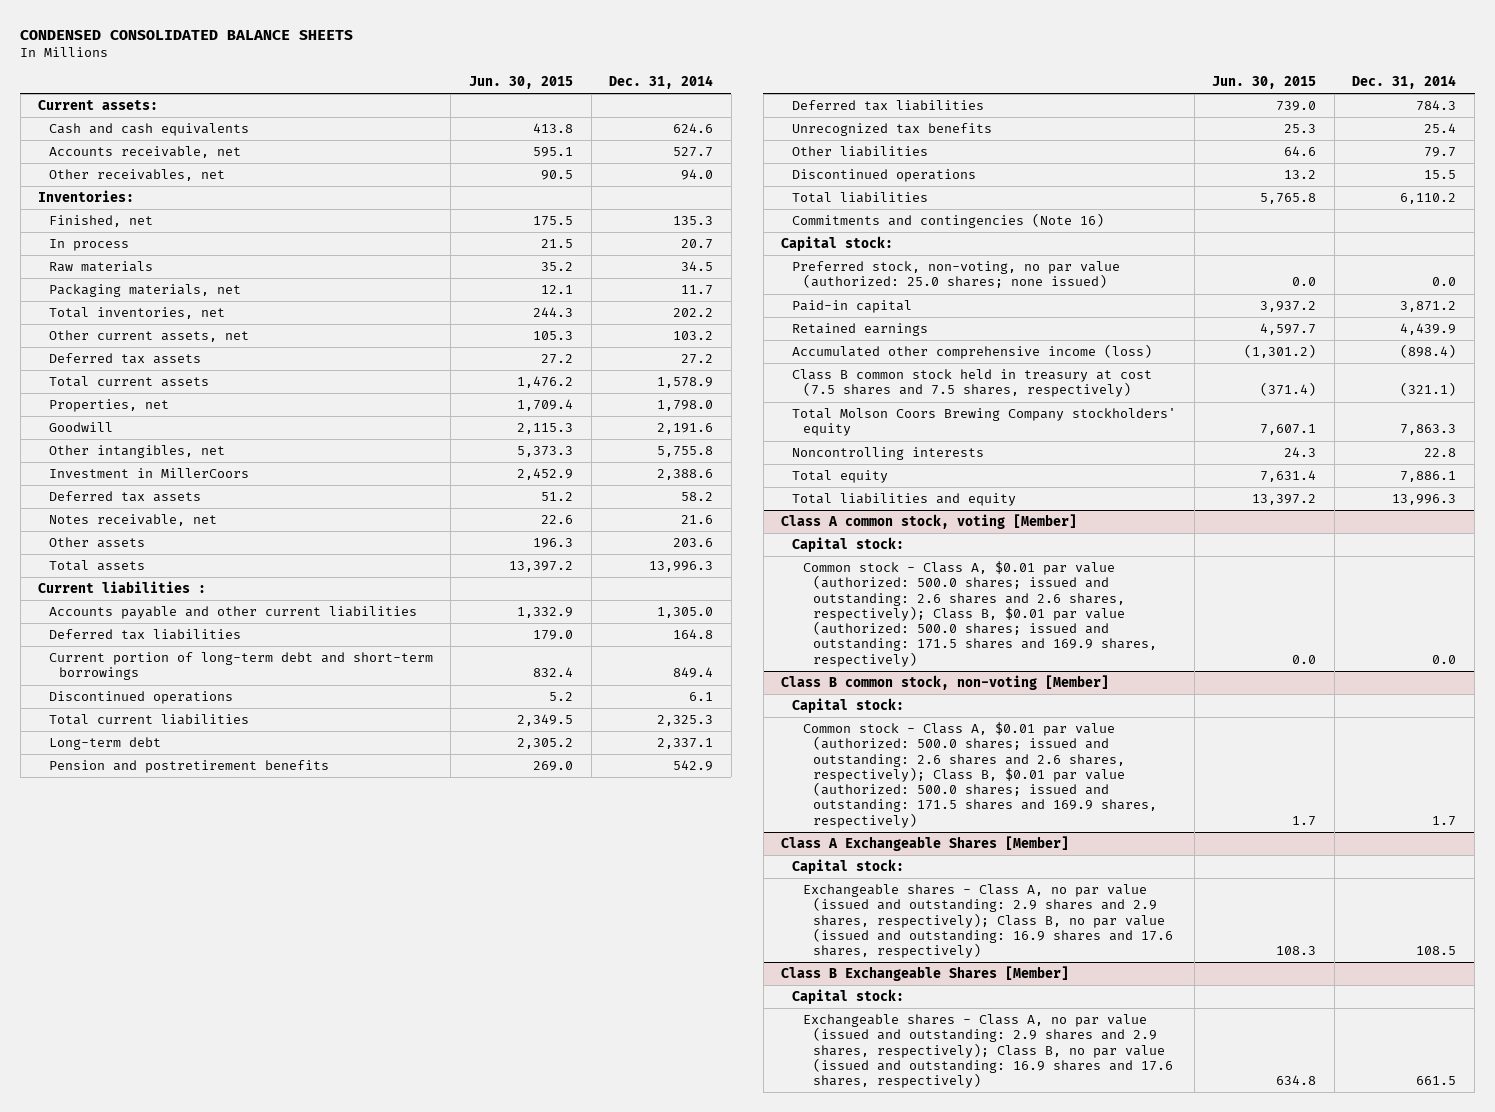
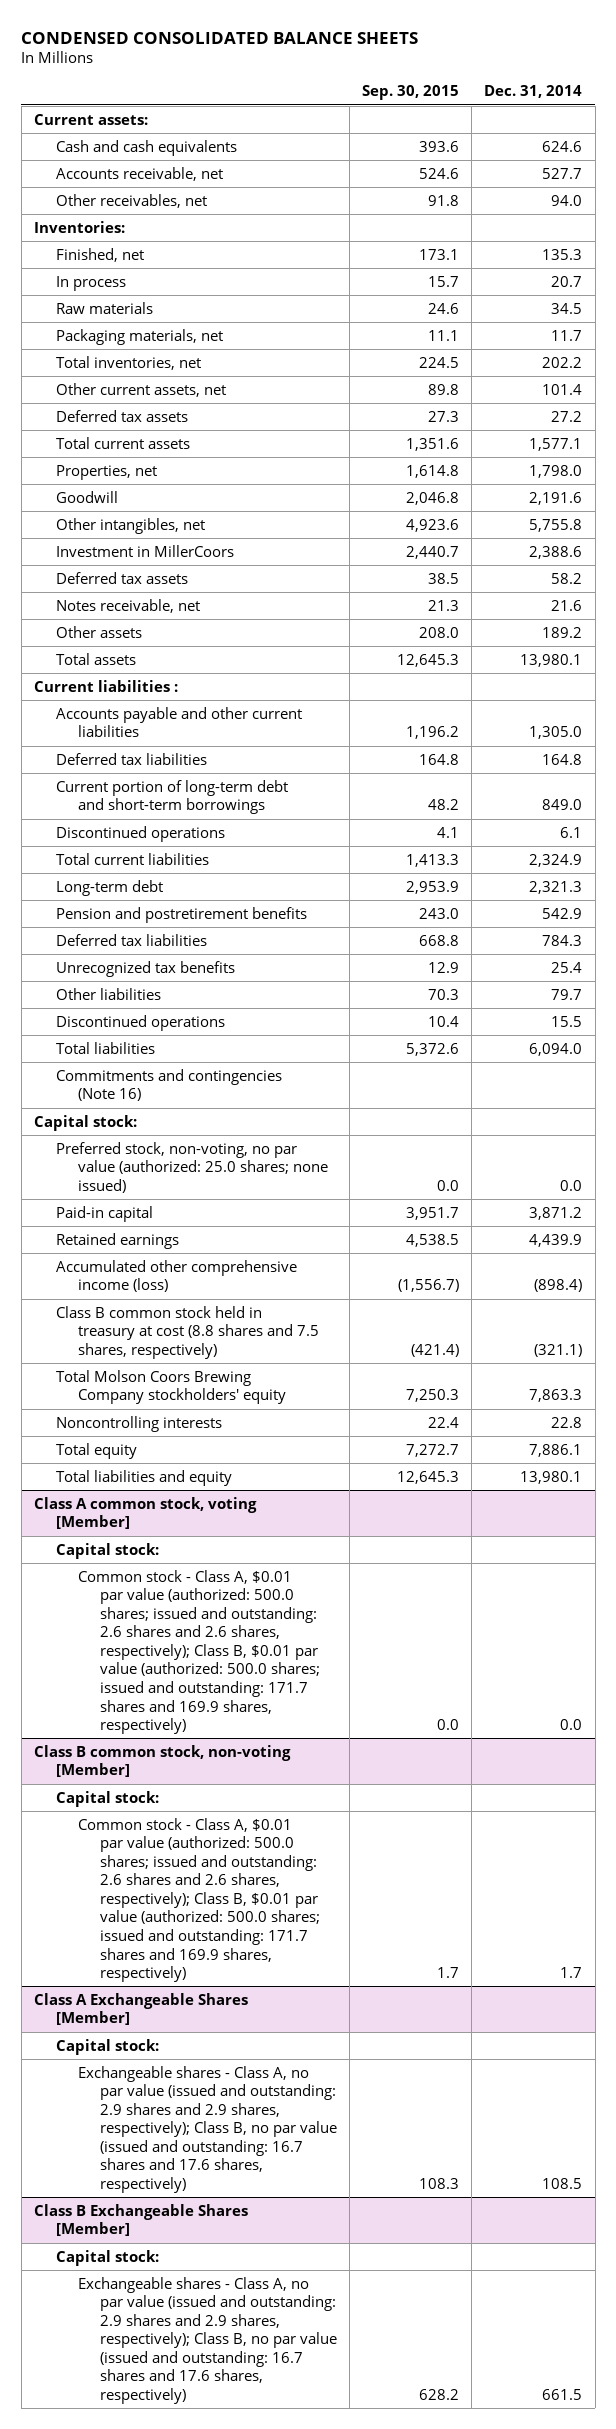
[469,76,574,90] Jun. 30, 2015 -> none
none -> [362,85,460,101] Sep. 30, 2015
[673,331,714,341] 103.2 -> [542,383,583,395] 101.4
[657,377,714,389] 1,578.9 -> [529,437,583,451] 1,577.1
[673,538,714,548] 203.6 -> [542,626,583,638] 189.2
[649,561,714,573] 13,996.3 -> [520,653,583,667] 13,980.1
[673,667,714,679] 849.4 -> [542,799,583,811] 849.0
[657,715,714,727] 2,325.3 -> [529,853,583,867] 2,324.9
[657,738,714,750] 2,337.1 -> [529,880,583,894] 2,321.3
[1400,193,1457,205] 6,110.2 -> [529,1042,583,1056] 6,094.0
[791,369,1152,398] Class B common stock held in treasury at cost (7.5 shares and 7.5 shares, respectively) -> [55,1305,319,1359] Class B common stock held in treasury at cost (8.8 shares and 7.5 shares, respectively)
[1392,494,1457,506] 13,996.3 -> [520,1470,583,1484] 13,980.1
[802,561,1158,667] Common stock - Class A, $0.01 par value (authorized: 500.0 shares; issued and outstanding: 2.6 shares and 2.6 shares, respectively); Class B, $0.01 par value (authorized: 500.0 shares; issued and outstanding: 171.5 shares and 169.9 shares, respectively) -> [77,1569,320,1735] Common stock - Class A, $0.01 par value (authorized: 500.0 shares; issued and outstanding: 2.6 shares and 2.6 shares, respectively); Class B, $0.01 par value (authorized: 500.0 shares; issued and outstanding: 171.7 shares and 169.9 shares, respectively)
[802,722,1158,828] Common stock - Class A, $0.01 par value (authorized: 500.0 shares; issued and outstanding: 2.6 shares and 2.6 shares, respectively); Class B, $0.01 par value (authorized: 500.0 shares; issued and outstanding: 171.5 shares and 169.9 shares, respectively) -> [77,1817,320,1983] Common stock - Class A, $0.01 par value (authorized: 500.0 shares; issued and outstanding: 2.6 shares and 2.6 shares, respectively); Class B, $0.01 par value (authorized: 500.0 shares; issued and outstanding: 171.7 shares and 169.9 shares, respectively)
[802,884,1174,959] Exchangeable shares - Class A, no par value (issued and outstanding: 2.9 shares and 2.9 shares, respectively); Class B, no par value (issued and outstanding: 16.9 shares and 17.6 shares, respectively) -> [77,2065,337,2193] Exchangeable shares - Class A, no par value (issued and outstanding: 2.9 shares and 2.9 shares, respectively); Class B, no par value (issued and outstanding: 16.7 shares and 17.6 shares, respectively)
[802,1014,1174,1089] Exchangeable shares - Class A, no par value (issued and outstanding: 2.9 shares and 2.9 shares, respectively); Class B, no par value (issued and outstanding: 16.9 shares and 17.6 shares, respectively) -> [77,2276,337,2404] Exchangeable shares - Class A, no par value (issued and outstanding: 2.9 shares and 2.9 shares, respectively); Class B, no par value (issued and outstanding: 16.7 shares and 17.6 shares, respectively)

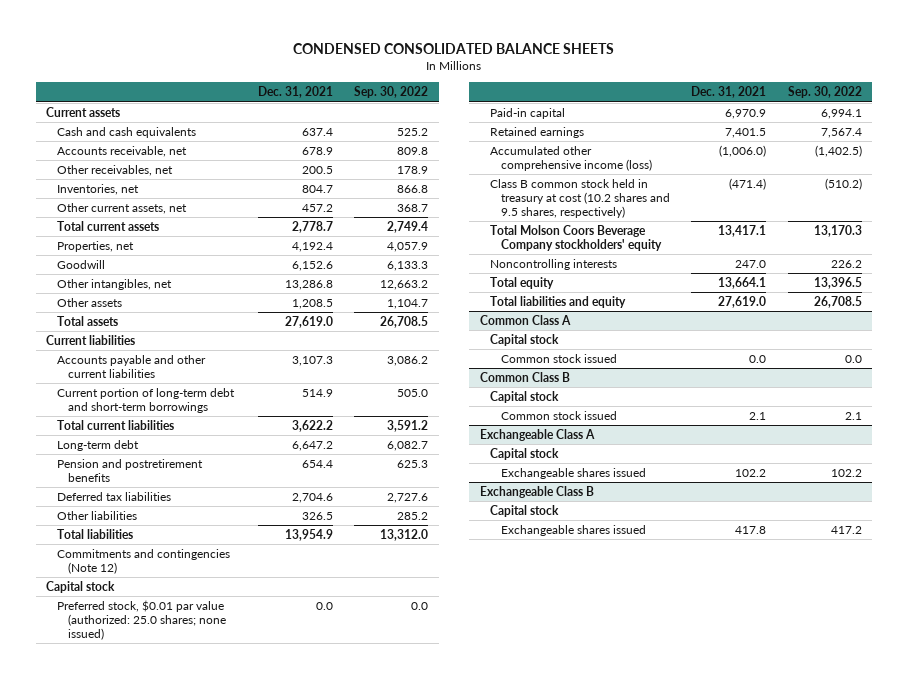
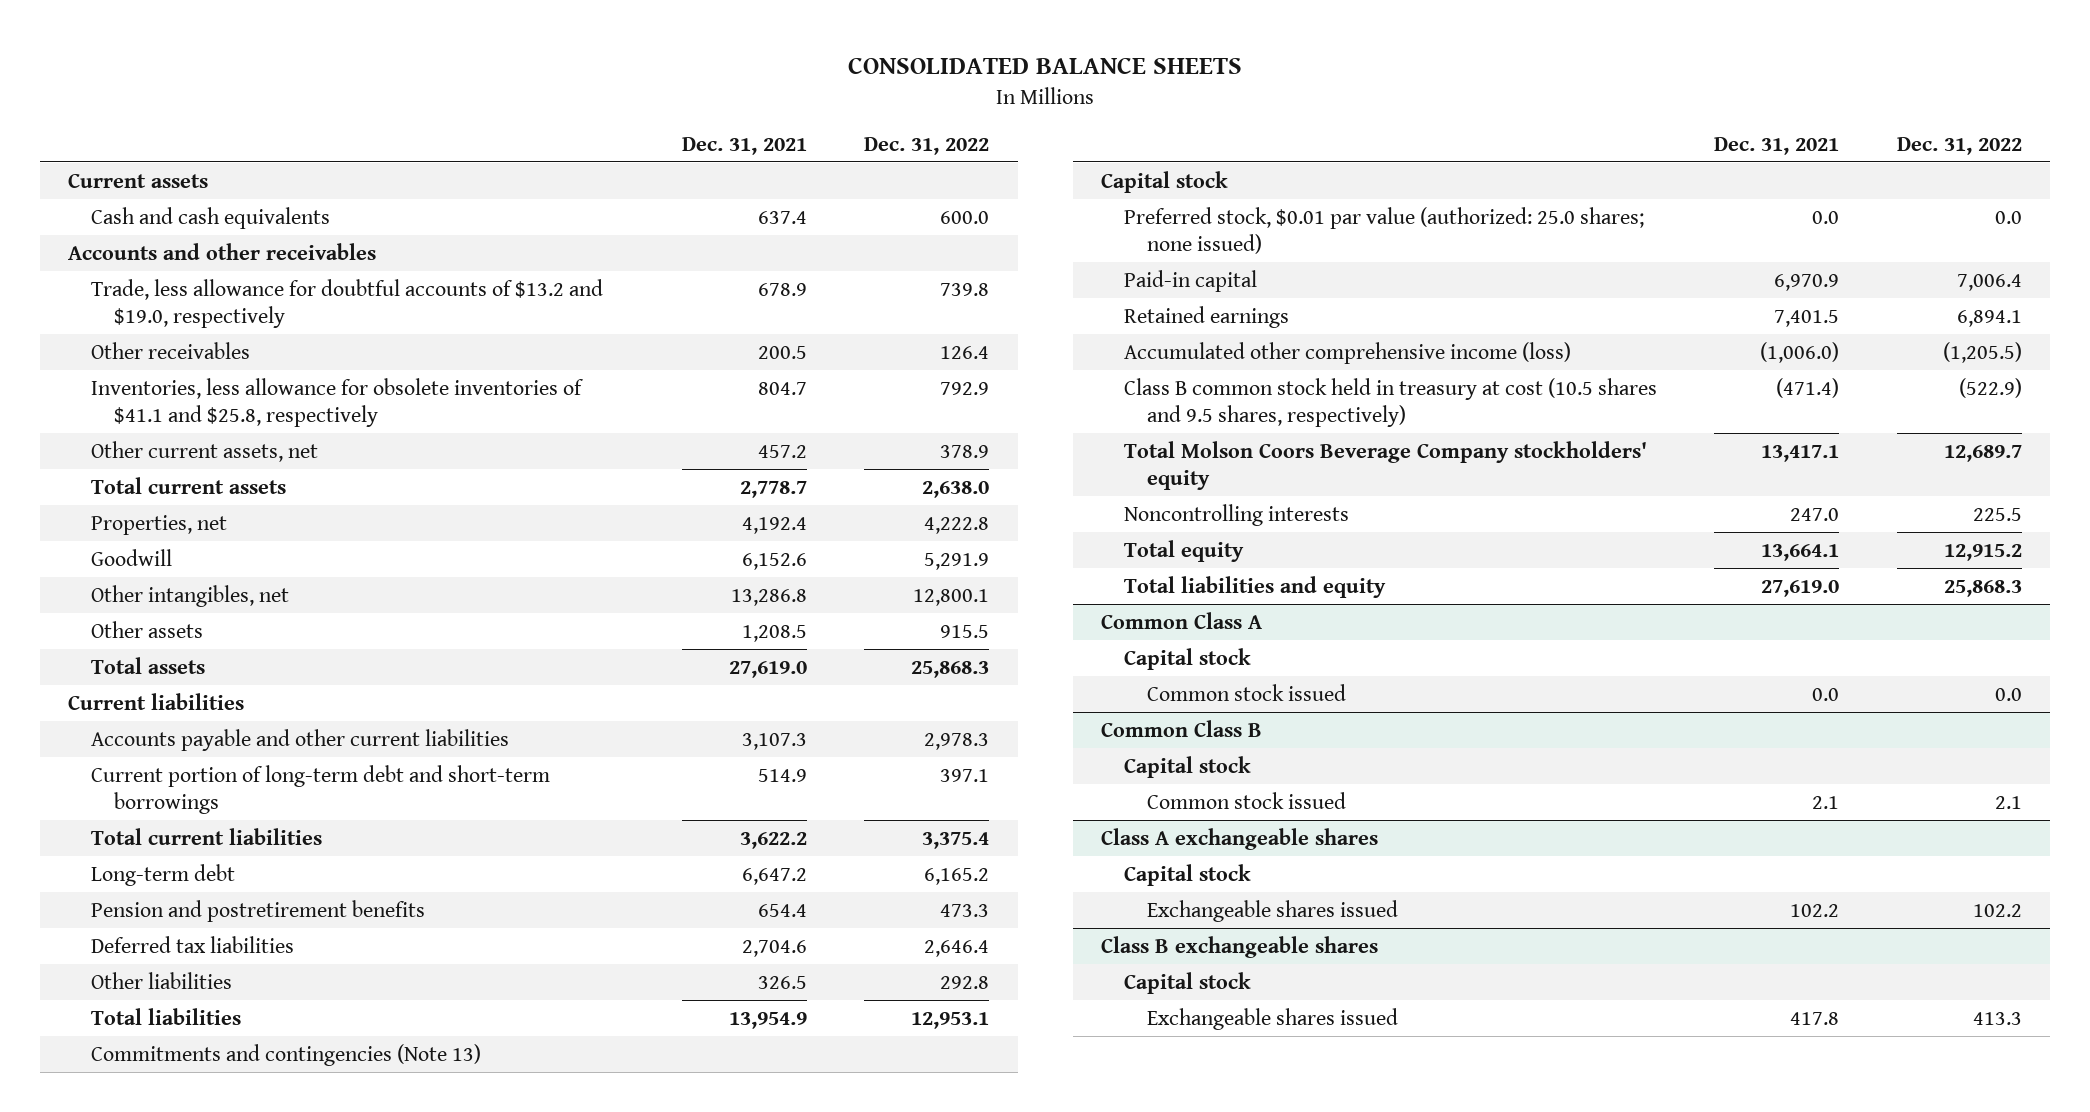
[292,43,614,55] CONDENSED CONSOLIDATED BALANCE SHEETS -> [848,56,1243,74] CONSOLIDATED BALANCE SHEETS
[354,86,429,99] Sep. 30, 2022 -> none
none -> [863,136,989,155] Dec. 31, 2022
none -> [68,242,377,260] Accounts and other receivables
[56,145,187,157] Accounts receivable, net -> [91,278,604,328] Trade, less allowance for doubtful accounts of $13.2 and $19.0, respectively
[56,164,173,176] Other receivables, net -> [91,341,251,359] Other receivables
[56,183,139,195] Inventories, net -> [91,377,585,427] Inventories, less allowance for obsolete inventories of $41.1 and $25.8, respectively
[56,548,230,574] Commitments and contingencies (Note 12) -> [91,1043,482,1066] Commitments and contingencies (Note 13)
[490,178,670,218] Class B common stock held in treasury at cost (10.2 shares and 9.5 shares, respectively) -> [1124,377,1658,427] Class B common stock held in treasury at cost (10.5 shares and 9.5 shares, respectively)
[479,428,595,441] Exchangeable Class A -> [1101,827,1379,850] Class A exchangeable shares
[479,485,594,498] Exchangeable Class B -> [1101,935,1379,958] Class B exchangeable shares

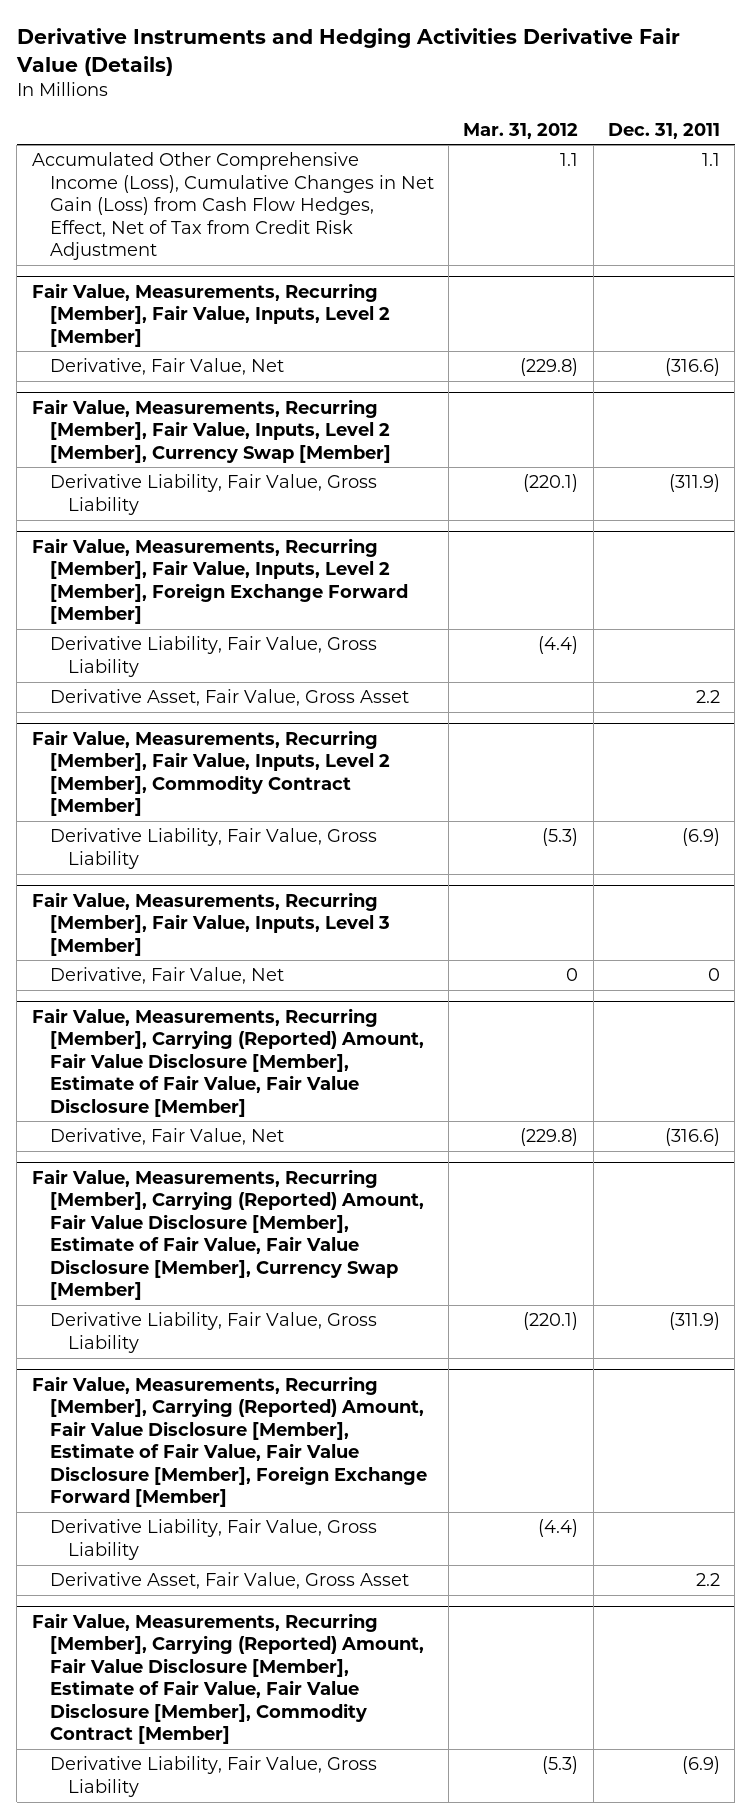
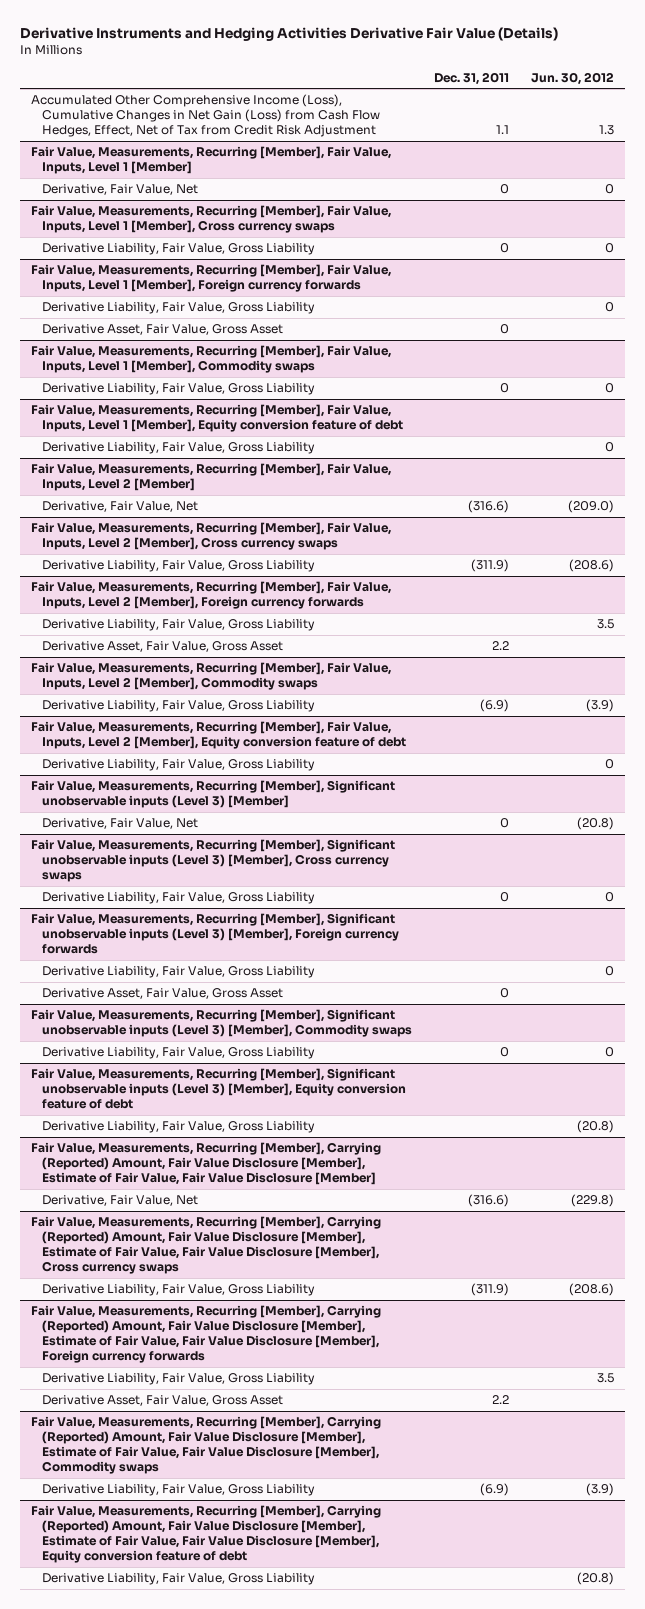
[463,122,579,139] Mar. 31, 2012 -> none
none -> [531,71,615,85] Jun. 30, 2012
none -> [31,146,392,175] Fair Value, Measurements, Recurring [Member], Fair Value, Inputs, Level 1 [Member]
none -> [42,184,199,196] Derivative, Fair Value, Net
none -> [31,205,392,234] Fair Value, Measurements, Recurring [Member], Fair Value, Inputs, Level 1 [Member], Cross currency swaps
none -> [42,243,316,256] Derivative Liability, Fair Value, Gross Liability
none -> [31,264,392,293] Fair Value, Measurements, Recurring [Member], Fair Value, Inputs, Level 1 [Member], Foreign currency forwards
none -> [42,302,316,315] Derivative Liability, Fair Value, Gross Liability
none -> [42,324,284,336] Derivative Asset, Fair Value, Gross Asset
none -> [31,345,392,374] Fair Value, Measurements, Recurring [Member], Fair Value, Inputs, Level 1 [Member], Commodity swaps
none -> [42,383,316,396] Derivative Liability, Fair Value, Gross Liability
none -> [31,404,404,433] Fair Value, Measurements, Recurring [Member], Fair Value, Inputs, Level 1 [Member], Equity conversion feature of debt
none -> [42,442,316,455] Derivative Liability, Fair Value, Gross Liability
[31,398,391,463] Fair Value, Measurements, Recurring [Member], Fair Value, Inputs, Level 2 [Member], Currency Swap [Member] -> [31,522,392,551] Fair Value, Measurements, Recurring [Member], Fair Value, Inputs, Level 2 [Member], Cross currency swaps
[31,537,408,625] Fair Value, Measurements, Recurring [Member], Fair Value, Inputs, Level 2 [Member], Foreign Exchange Forward [Member] -> [31,581,392,610] Fair Value, Measurements, Recurring [Member], Fair Value, Inputs, Level 2 [Member], Foreign currency forwards
[31,729,390,817] Fair Value, Measurements, Recurring [Member], Fair Value, Inputs, Level 2 [Member], Commodity Contract [Member] -> [31,662,392,691] Fair Value, Measurements, Recurring [Member], Fair Value, Inputs, Level 2 [Member], Commodity swaps
none -> [31,721,407,750] Fair Value, Measurements, Recurring [Member], Fair Value, Inputs, Level 2 [Member], Equity conversion feature of debt
none -> [42,759,316,772] Derivative Liability, Fair Value, Gross Liability
[31,891,390,956] Fair Value, Measurements, Recurring [Member], Fair Value, Inputs, Level 3 [Member] -> [31,780,396,809] Fair Value, Measurements, Recurring [Member], Significant unobservable inputs (Level 3) [Member]
none -> [31,839,396,883] Fair Value, Measurements, Recurring [Member], Significant unobservable inputs (Level 3) [Member], Cross currency swaps
none -> [42,892,316,905] Derivative Liability, Fair Value, Gross Liability
none -> [31,913,400,955] Fair Value, Measurements, Recurring [Member], Significant unobservable inputs (Level 3) [Member], Foreign currency forwards
none -> [42,966,316,979] Derivative Liability, Fair Value, Gross Liability
none -> [42,988,284,1000] Derivative Asset, Fair Value, Gross Asset
none -> [31,1009,413,1038] Fair Value, Measurements, Recurring [Member], Significant unobservable inputs (Level 3) [Member], Commodity swaps
none -> [42,1047,316,1060] Derivative Liability, Fair Value, Gross Liability
none -> [31,1068,407,1110] Fair Value, Measurements, Recurring [Member], Significant unobservable inputs (Level 3) [Member], Equity conversion feature of debt
none -> [42,1121,316,1134] Derivative Liability, Fair Value, Gross Liability
[31,1168,424,1301] Fair Value, Measurements, Recurring [Member], Carrying (Reported) Amount, Fair Value Disclosure [Member], Estimate of Fair Value, Fair Value Disclosure [Member], Currency Swap [Member] -> [31,1216,382,1275] Fair Value, Measurements, Recurring [Member], Carrying (Reported) Amount, Fair Value Disclosure [Member], Estimate of Fair Value, Fair Value Disclosure [Member], Cross currency swaps
[31,1375,427,1508] Fair Value, Measurements, Recurring [Member], Carrying (Reported) Amount, Fair Value Disclosure [Member], Estimate of Fair Value, Fair Value Disclosure [Member], Foreign Exchange Forward [Member] -> [31,1305,382,1364] Fair Value, Measurements, Recurring [Member], Carrying (Reported) Amount, Fair Value Disclosure [Member], Estimate of Fair Value, Fair Value Disclosure [Member], Foreign currency forwards
[31,1612,424,1745] Fair Value, Measurements, Recurring [Member], Carrying (Reported) Amount, Fair Value Disclosure [Member], Estimate of Fair Value, Fair Value Disclosure [Member], Commodity Contract [Member] -> [31,1416,382,1475] Fair Value, Measurements, Recurring [Member], Carrying (Reported) Amount, Fair Value Disclosure [Member], Estimate of Fair Value, Fair Value Disclosure [Member], Commodity swaps
none -> [31,1505,382,1564] Fair Value, Measurements, Recurring [Member], Carrying (Reported) Amount, Fair Value Disclosure [Member], Estimate of Fair Value, Fair Value Disclosure [Member], Equity conversion feature of debt
none -> [42,1573,316,1586] Derivative Liability, Fair Value, Gross Liability

